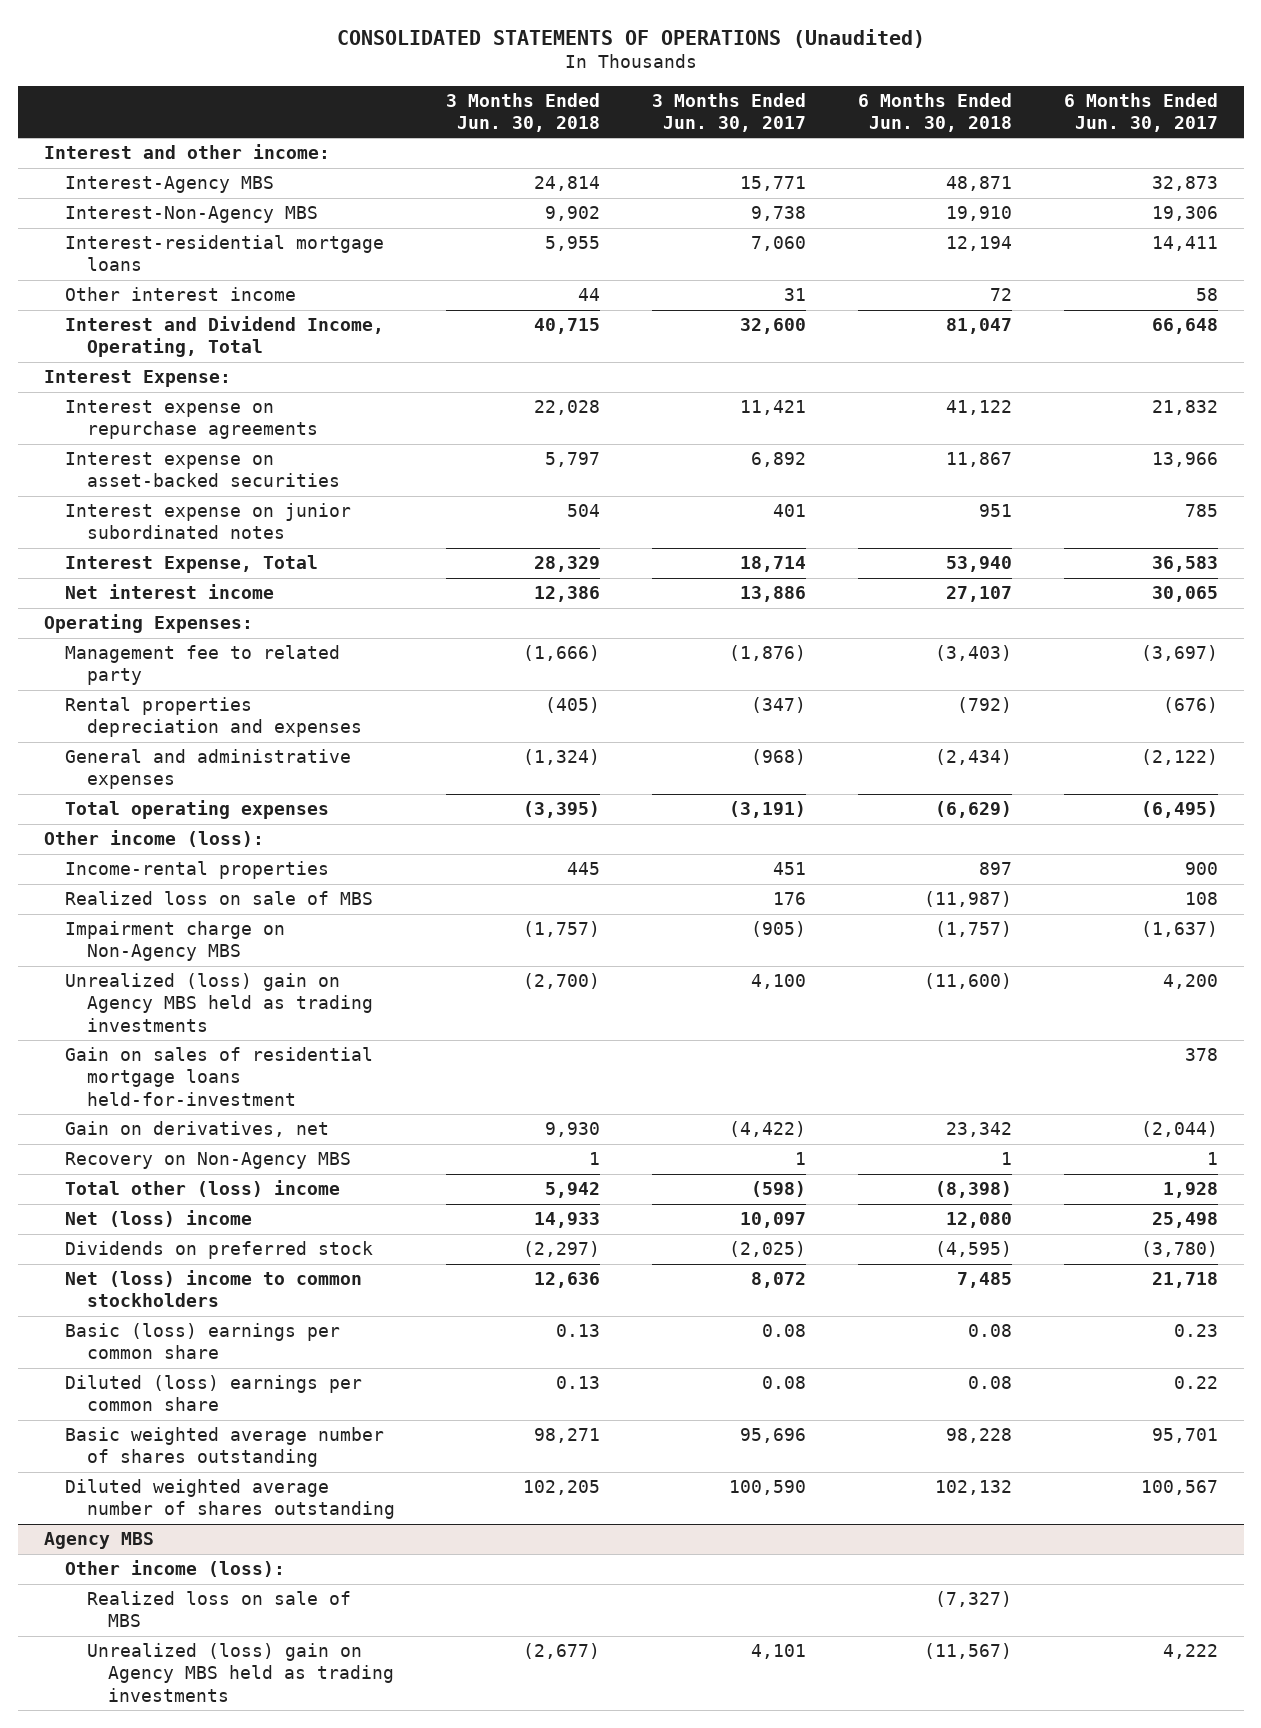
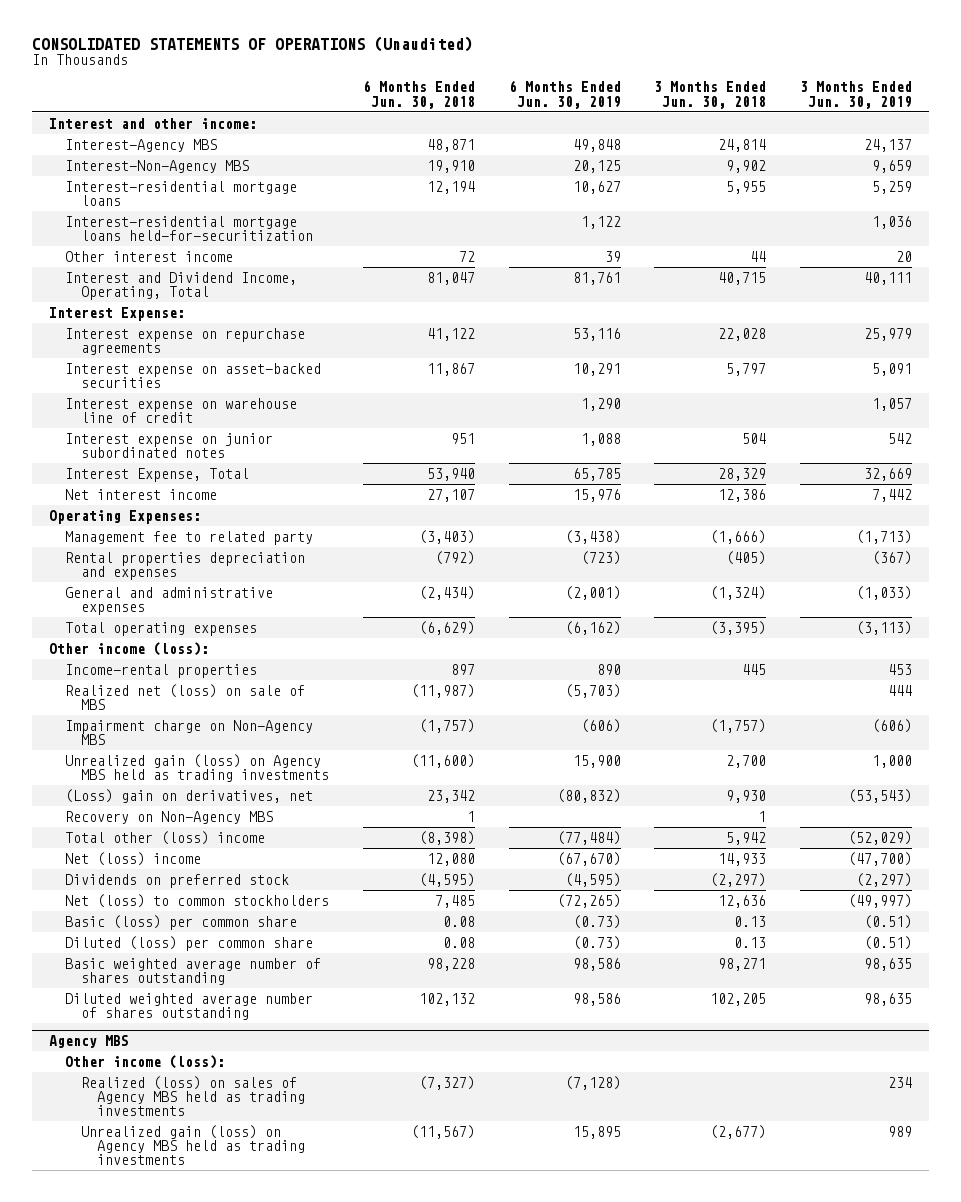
[652,92,807,132] 3 Months Ended Jun. 30, 2017 -> none
[1063,92,1218,132] 6 Months Ended Jun. 30, 2017 -> none
none -> [508,80,621,109] 6 Months Ended Jun. 30, 2019
none -> [800,81,913,109] 3 Months Ended Jun. 30, 2019
none -> [64,215,313,241] Interest-residential mortgage loans held-for-securitization
none -> [64,397,297,423] Interest expense on warehouse line of credit
[65,891,374,906] Realized loss on sale of MBS -> [64,683,305,710] Realized net (loss) on sale of MBS
[65,1047,374,1106] Gain on sales of residential mortgage loans held-for-investment -> none
[65,973,373,1032] Unrealized (loss) gain on Agency MBS held as trading investments -> [64,753,329,782] Unrealized gain (loss) on Agency MBS held as trading investments
[523,973,601,990] (2,700) -> [726,754,767,768] 2,700
[65,1121,330,1138] Gain on derivatives, net -> [64,788,313,803] (Loss) gain on derivatives, net
[65,1270,363,1308] Net (loss) income to common stockholders -> [64,893,329,908] Net (loss) to common stockholders
[65,1323,341,1360] Basic (loss) earnings per common share -> [64,914,297,930] Basic (loss) per common share
[65,1375,363,1412] Diluted (loss) earnings per common share -> [64,935,313,951] Diluted (loss) per common share
[86,1591,351,1628] Realized loss on sale of MBS -> [80,1075,305,1117] Realized (loss) on sales of Agency MBS held as trading investments
[86,1643,395,1702] Unrealized (loss) gain on Agency MBS held as trading investments -> [80,1124,305,1166] Unrealized gain (loss) on Agency MBS held as trading investments

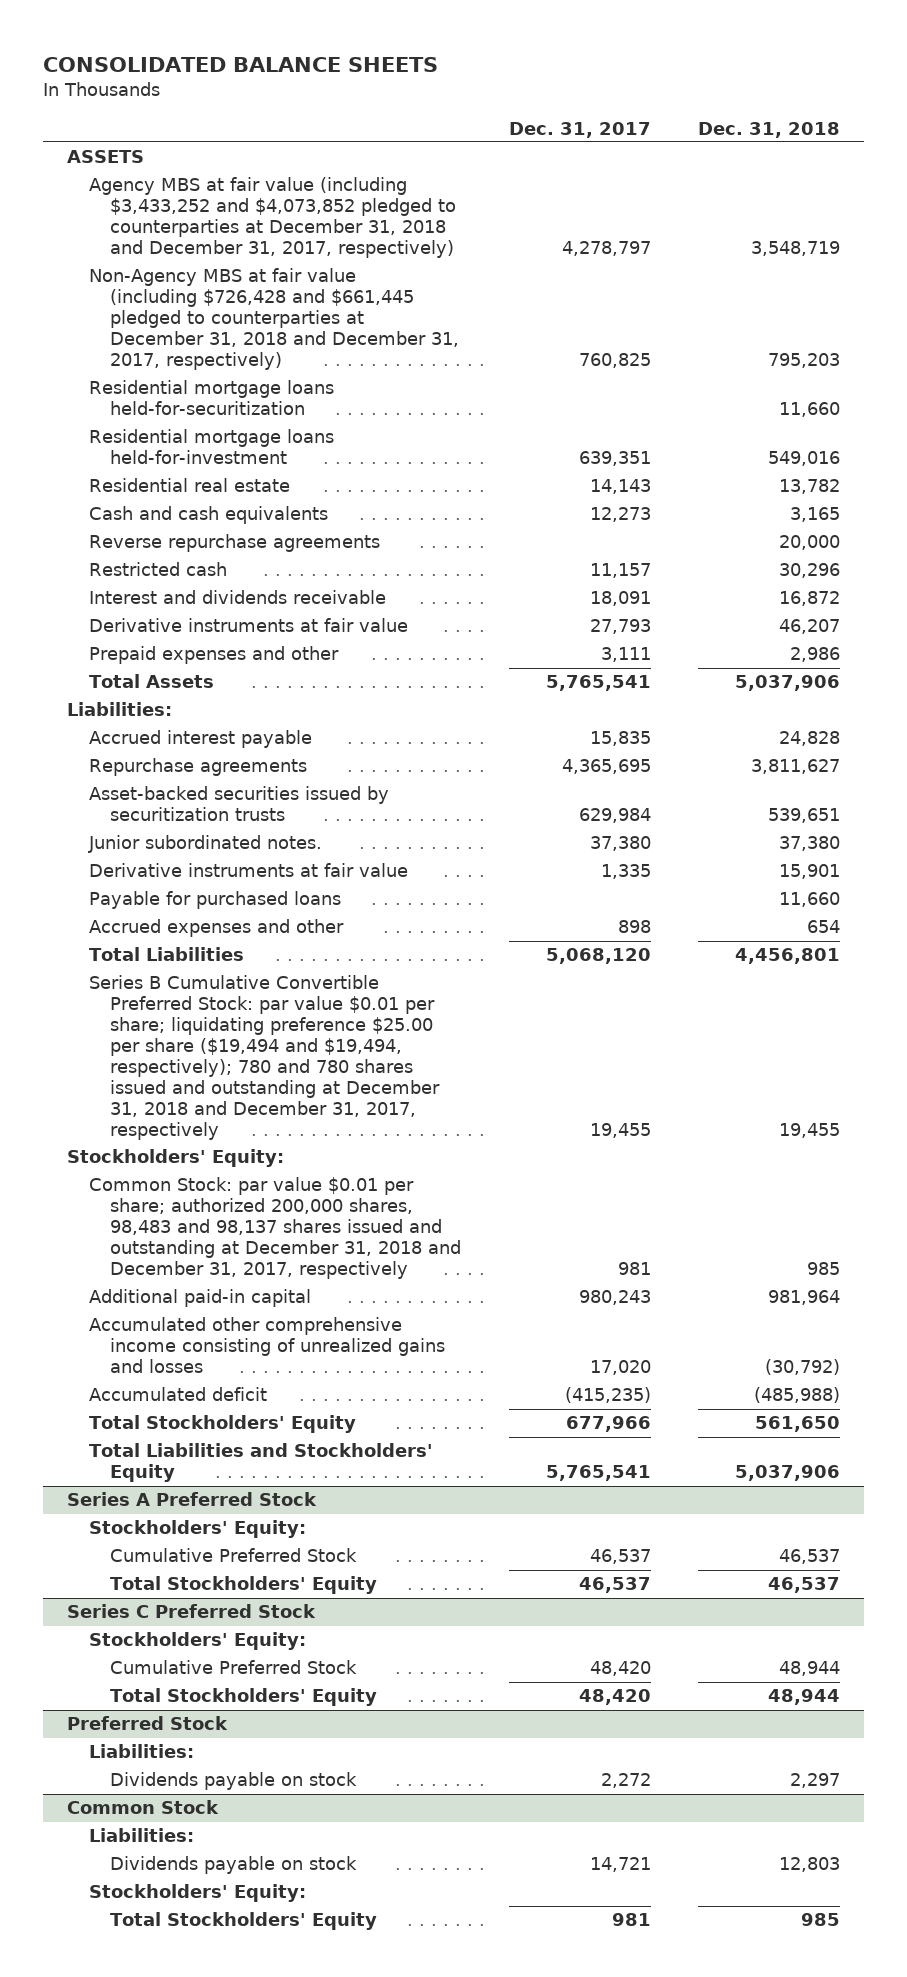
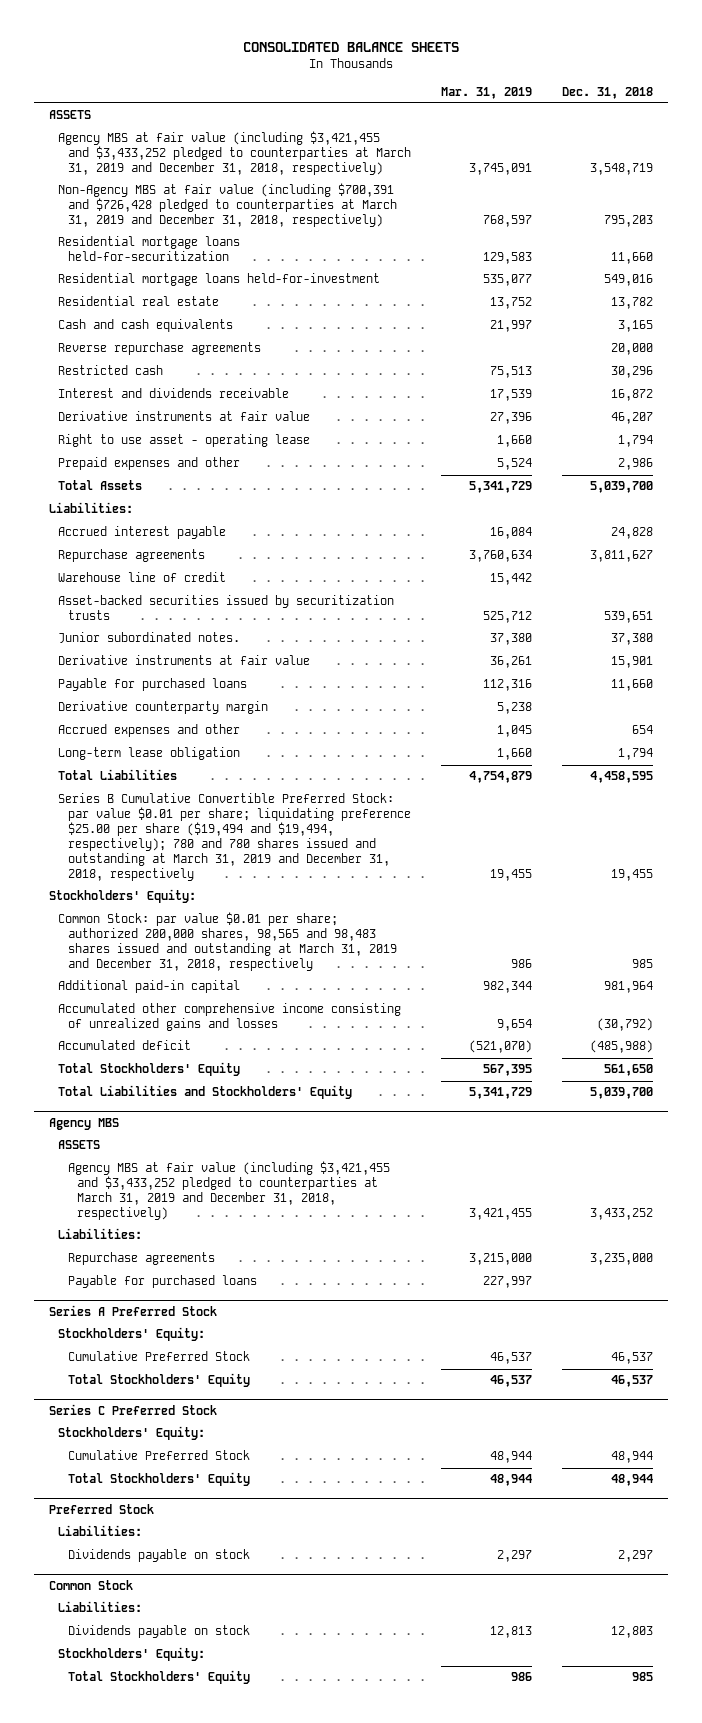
[508,121,651,138] Dec. 31, 2017 -> none
none -> [440,86,532,99] Mar. 31, 2019
[88,177,457,259] Agency MBS at fair value (including $3,433,252 and $4,073,852 pledged to counterparties at December 31, 2018 and December 31, 2017, respectively) -> [58,131,411,176] Agency MBS at fair value (including $3,421,455 and $3,433,252 pledged to counterparties at March 31, 2019 and December 31, 2018, respectively)
[88,268,460,371] Non-Agency MBS at fair value (including $726,428 and $661,445 pledged to counterparties at December 31, 2018 and December 31, 2017, respectively) -> [58,183,397,228] Non-Agency MBS at fair value (including $700,391 and $726,428 pledged to counterparties at March 31, 2019 and December 31, 2018, respectively)
none -> [58,434,311,448] Right to use asset - operating lease
[734,675,840,692] 5,037,906 -> [589,481,653,494] 5,039,700
none -> [58,572,227,583] Warehouse line of credit
none -> [58,701,269,715] Derivative counterparty margin
none -> [58,747,241,761] Long-term lease obligation
[734,948,840,965] 4,456,801 -> [589,771,653,784] 4,458,595
[88,975,441,1141] Series B Cumulative Convertible Preferred Stock: par value $0.01 per share; liquidating preference $25.00 per share ($19,494 and $19,494, respectively); 780 and 780 shares issued and outstanding at December 31, 2018 and December 31, 2017, respectively -> [58,793,411,881] Series B Cumulative Convertible Preferred Stock: par value $0.01 per share; liquidating preference $25.00 per share ($19,494 and $19,494, respectively); 780 and 780 shares issued and outstanding at March 31, 2019 and December 31, 2018, respectively
[88,1177,462,1280] Common Stock: par value $0.01 per share; authorized 200,000 shares, 98,483 and 98,137 shares issued and outstanding at December 31, 2018 and December 31, 2017, respectively -> [58,912,397,972] Common Stock: par value $0.01 per share; authorized 200,000 shares, 98,565 and 98,483 shares issued and outstanding at March 31, 2019 and December 31, 2018, respectively
[734,1465,840,1482] 5,037,906 -> [589,1087,653,1100] 5,039,700
none -> [48,1117,119,1130] Agency MBS
none -> [58,1140,101,1150] ASSETS
none -> [67,1161,390,1221] Agency MBS at fair value (including $3,421,455 and $3,433,252 pledged to counterparties at March 31, 2019 and December 31, 2018, respectively)
none -> [58,1228,143,1240] Liabilities:
none -> [67,1252,215,1266] Repurchase agreements
none -> [67,1275,257,1289] Payable for purchased loans

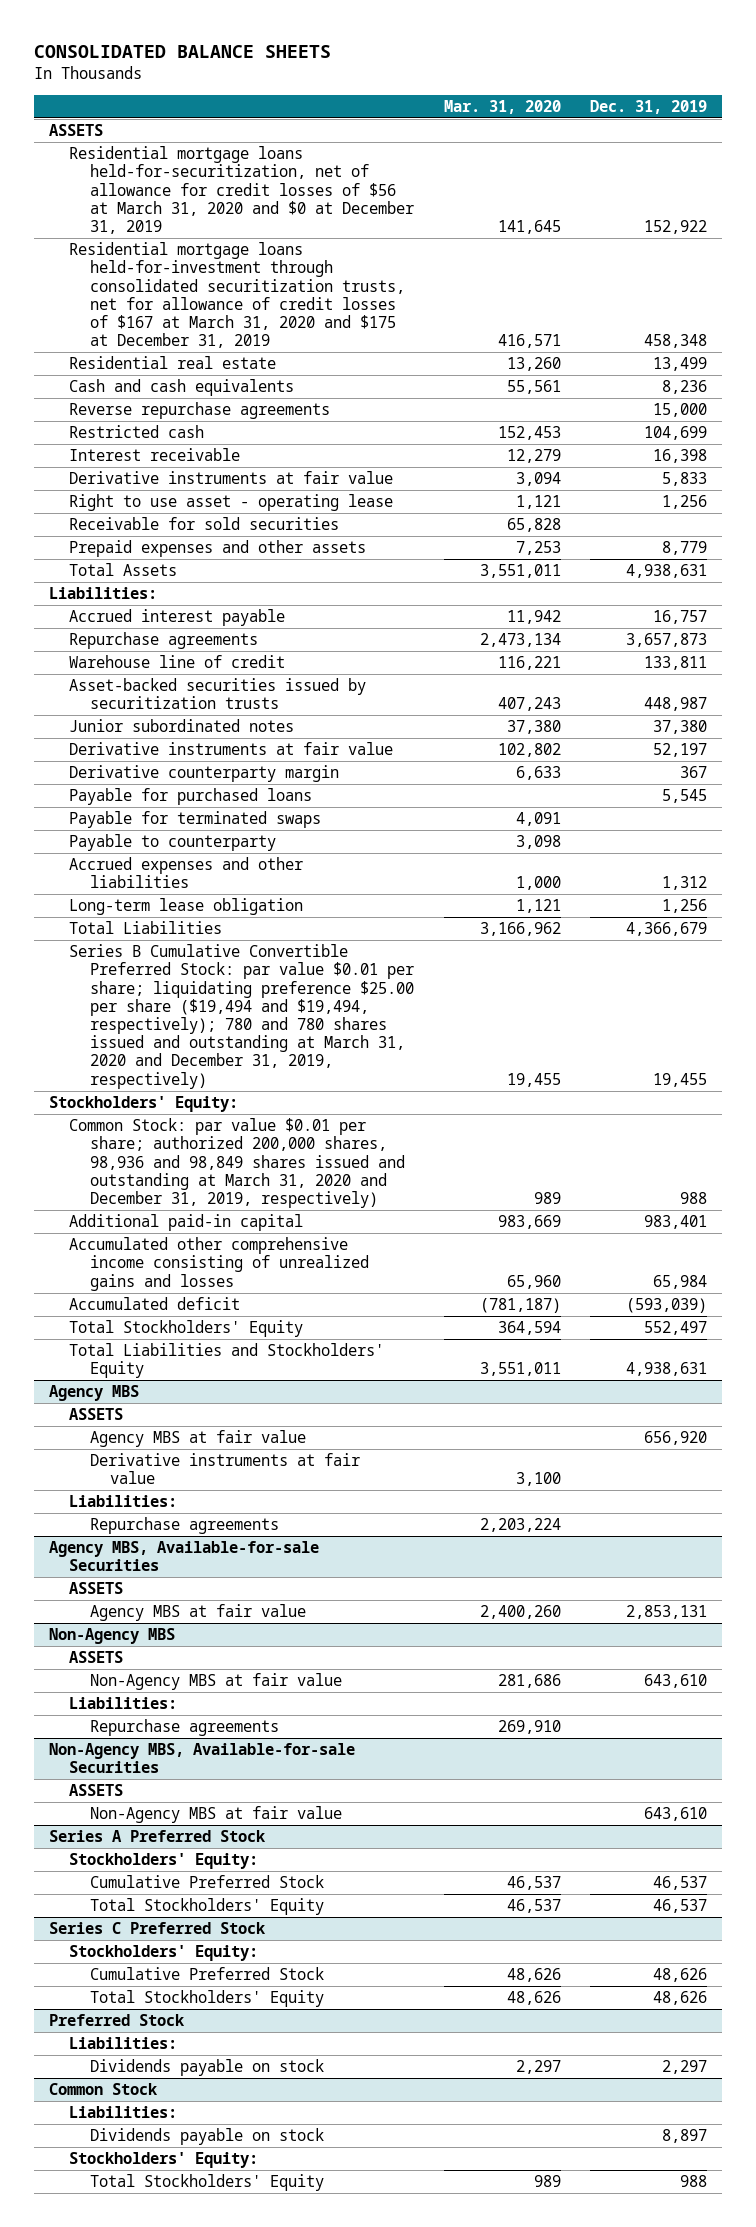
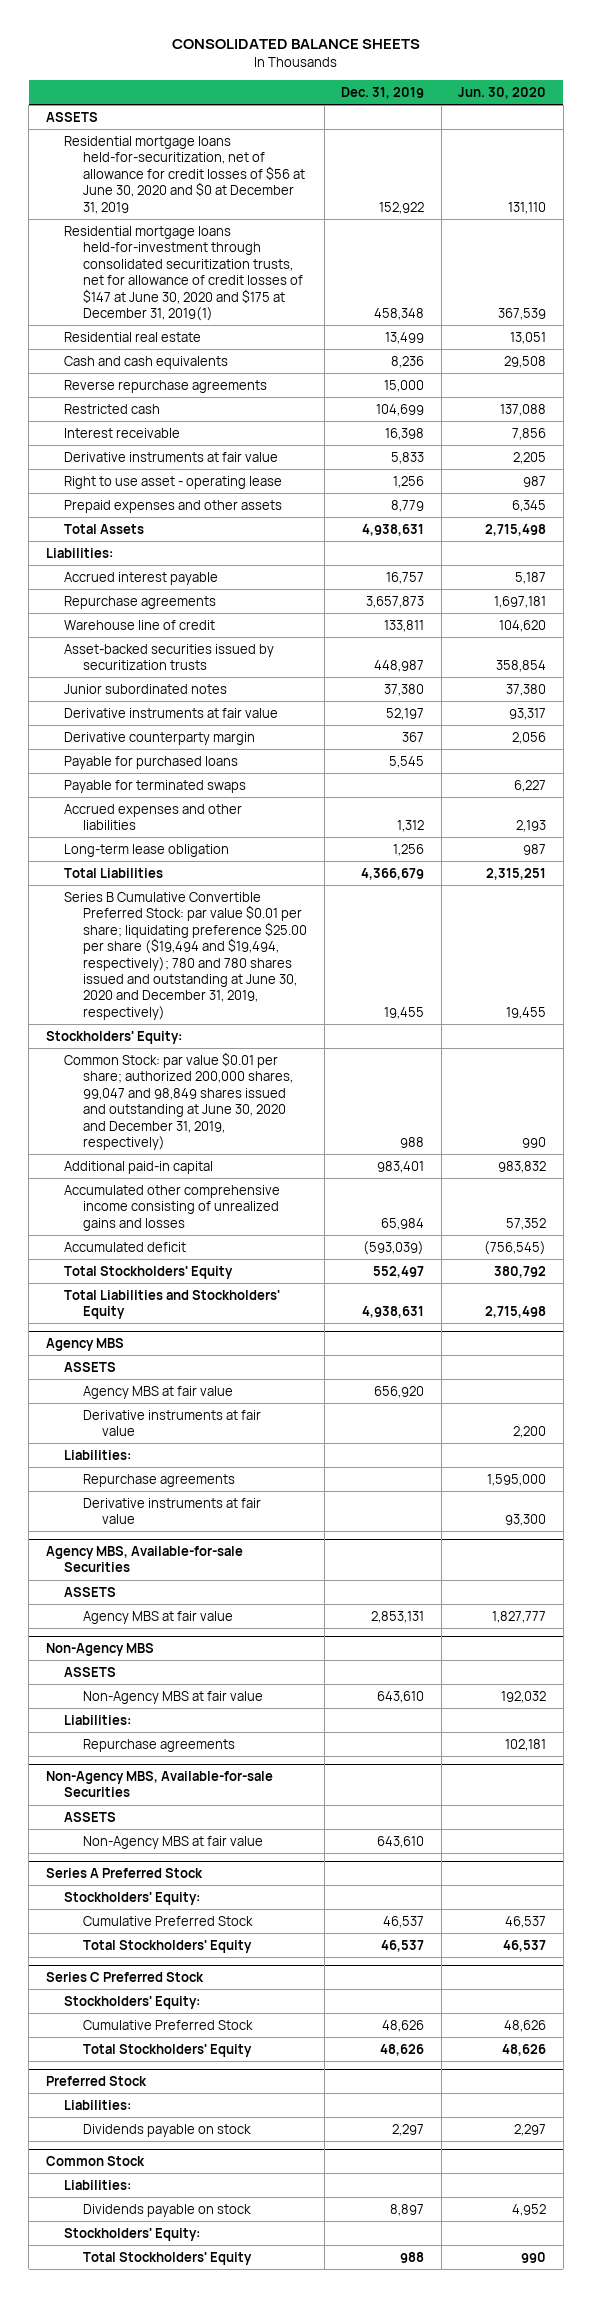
[443,99,561,114] Mar. 31, 2020 -> none
none -> [458,86,547,99] Jun. 30, 2020
[69,146,414,234] Residential mortgage loans held-for-securitization, net of allowance for credit losses of $56 at March 31, 2020 and $0 at December 31, 2019 -> [64,135,306,214] Residential mortgage loans held-for-securitization, net of allowance for credit losses of $56 at June 30, 2020 and $0 at December 31, 2019
[69,242,405,349] Residential mortgage loans held-for-investment through consolidated securitization trusts, net for allowance of credit losses of $167 at March 31, 2020 and $175 at December 31, 2019 -> [64,225,304,322] Residential mortgage loans held-for-investment through consolidated securitization trusts, net for allowance of credit losses of $147 at June 30, 2020 and $175 at December 31, 2019(1)
[69,517,340,531] Receivable for sold securities -> none
[69,834,277,852] Payable to counterparty -> none
[69,944,414,1089] Series B Cumulative Convertible Preferred Stock: par value $0.01 per share; liquidating preference $25.00 per share ($19,494 and $19,494, respectively); 780 and 780 shares issued and outstanding at March 31, 2020 and December 31, 2019, respectively) -> [64,891,308,1020] Series B Cumulative Convertible Preferred Stock: par value $0.01 per share; liquidating preference $25.00 per share ($19,494 and $19,494, respectively); 780 and 780 shares issued and outstanding at June 30, 2020 and December 31, 2019, respectively)
[69,1118,405,1208] Common Stock: par value $0.01 per share; authorized 200,000 shares, 98,936 and 98,849 shares issued and outstanding at March 31, 2020 and December 31, 2019, respectively) -> [64,1051,294,1151] Common Stock: par value $0.01 per share; authorized 200,000 shares, 99,047 and 98,849 shares issued and outstanding at June 30, 2020 and December 31, 2019, respectively)
none -> [83,1497,262,1525] Derivative instruments at fair value

